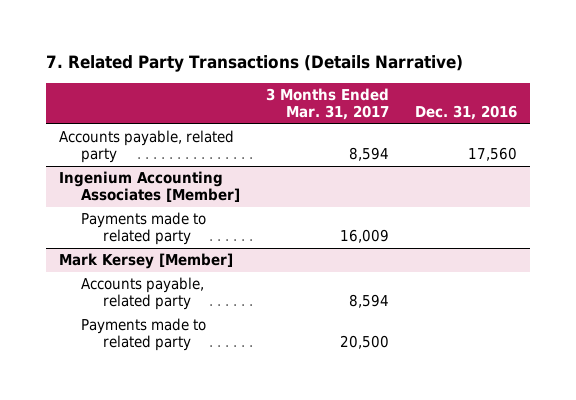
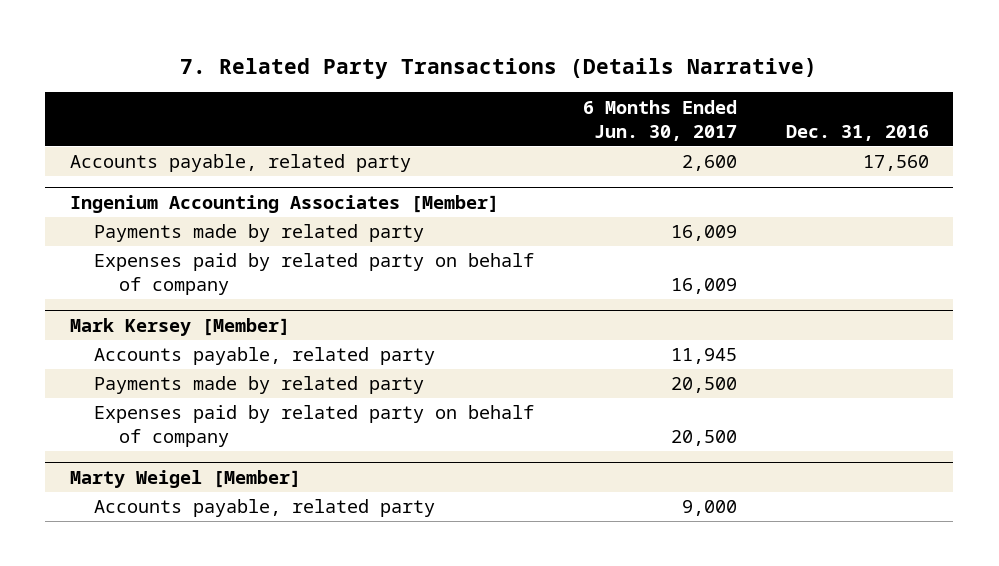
[266,88,390,121] 3 Months Ended Mar. 31, 2017 -> none
none -> [583,99,738,141] 6 Months Ended Jun. 30, 2017
[80,212,206,246] Payments made to related party -> [94,224,425,243] Payments made by related party
none -> [94,253,535,296] Expenses paid by related party on behalf of company
[80,318,206,352] Payments made to related party -> [94,376,425,395] Payments made by related party
none -> [94,405,535,448] Expenses paid by related party on behalf of company
none -> [69,470,301,489] Marty Weigel [Member]
none -> [94,499,436,518] Accounts payable, related party

